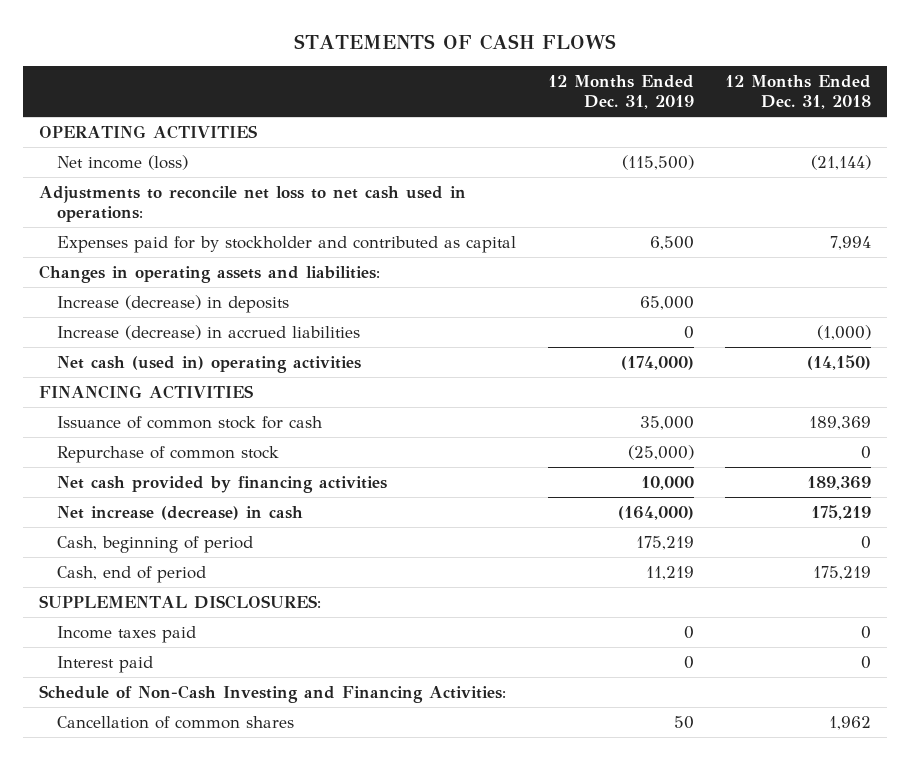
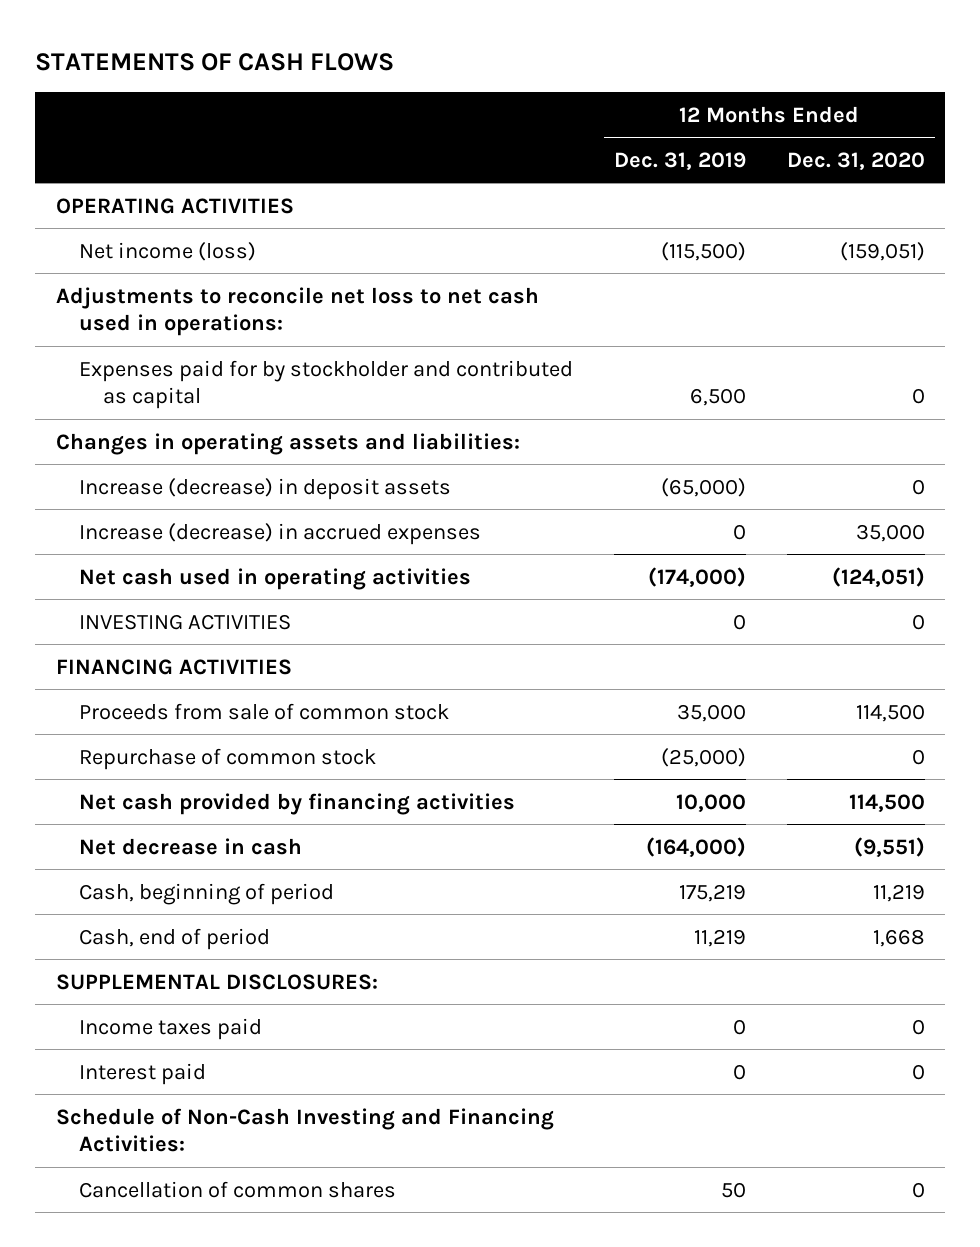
[725,75,872,109] 12 Months Ended Dec. 31, 2018 -> none
none -> [786,151,925,170] Dec. 31, 2020
[57,295,290,314] Increase (decrease) in deposits -> [79,477,452,500] Increase (decrease) in deposit assets
[639,296,694,311] 65,000 -> [661,477,747,497] (65,000)
[57,325,361,341] Increase (decrease) in accrued liabilities -> [79,522,482,545] Increase (decrease) in accrued expenses
[57,356,362,374] Net cash (used in) operating activities -> [79,567,472,590] Net cash used in operating activities
none -> [79,613,292,630] INVESTING ACTIVITIES
[57,416,323,430] Issuance of common stock for cash -> [79,702,450,720] Proceeds from sale of common stock
[57,506,304,521] Net increase (decrease) in cash -> [79,837,303,855] Net decrease in cash

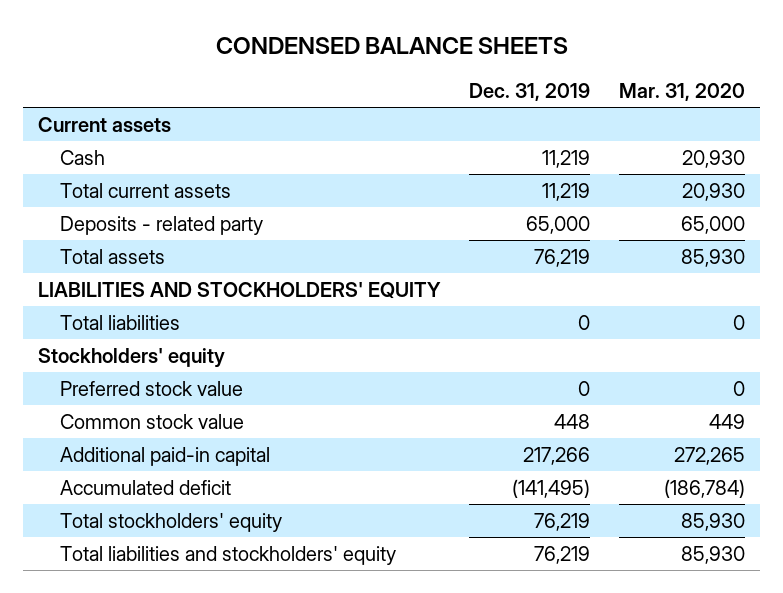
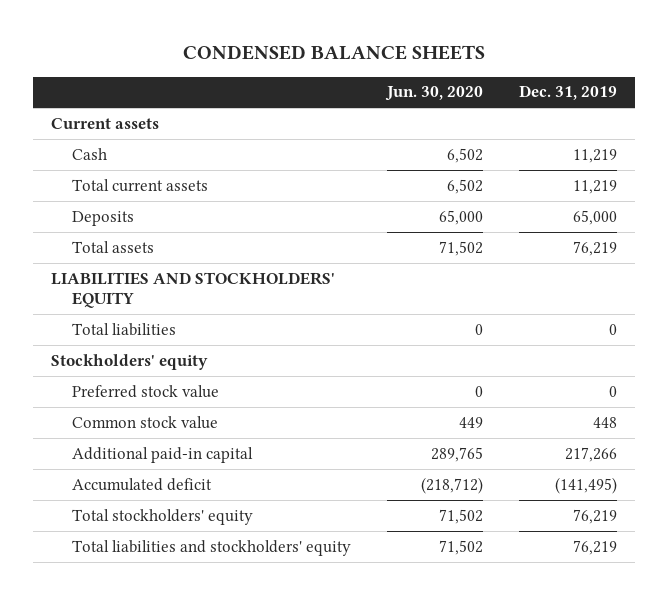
[619,83,746,102] Mar. 31, 2020 -> none
none -> [384,86,483,102] Jun. 30, 2020
[59,215,263,235] Deposits - related party -> [71,210,134,226] Deposits

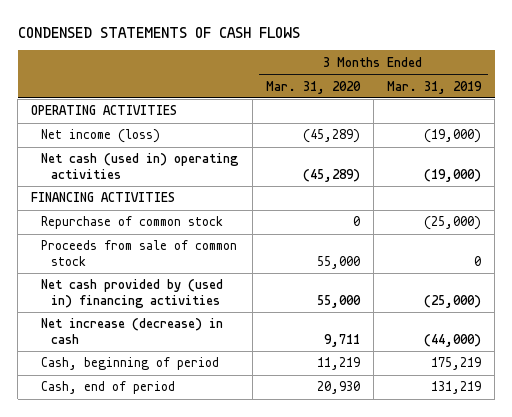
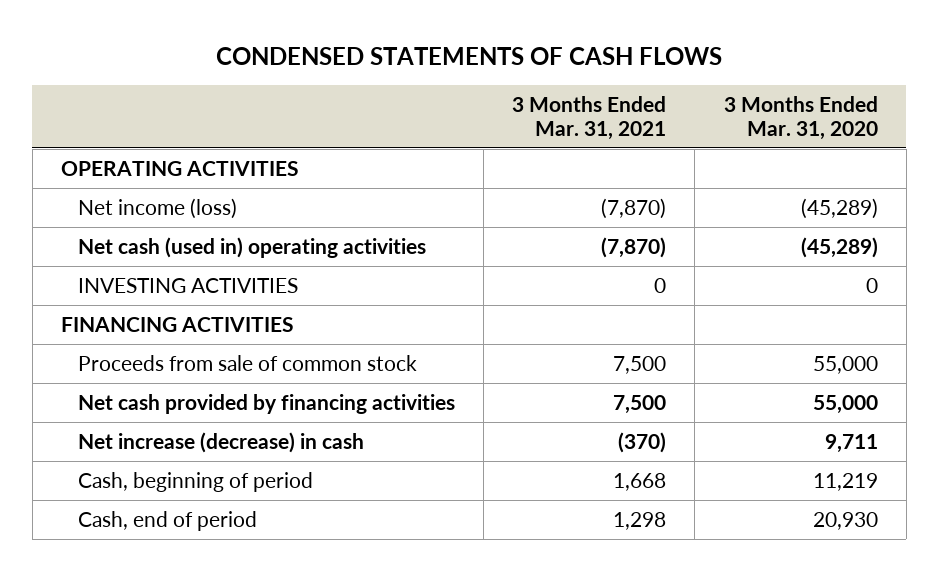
[387,80,483,94] Mar. 31, 2019 -> none
none -> [512,96,667,140] 3 Months Ended Mar. 31, 2021
none -> [78,277,299,293] INVESTING ACTIVITIES
[41,216,224,230] Repurchase of common stock -> none
[41,279,224,308] Net cash provided by (used in) financing activities -> [78,393,456,414] Net cash provided by financing activities

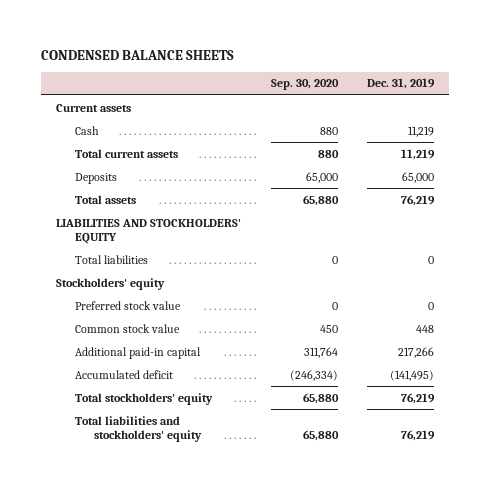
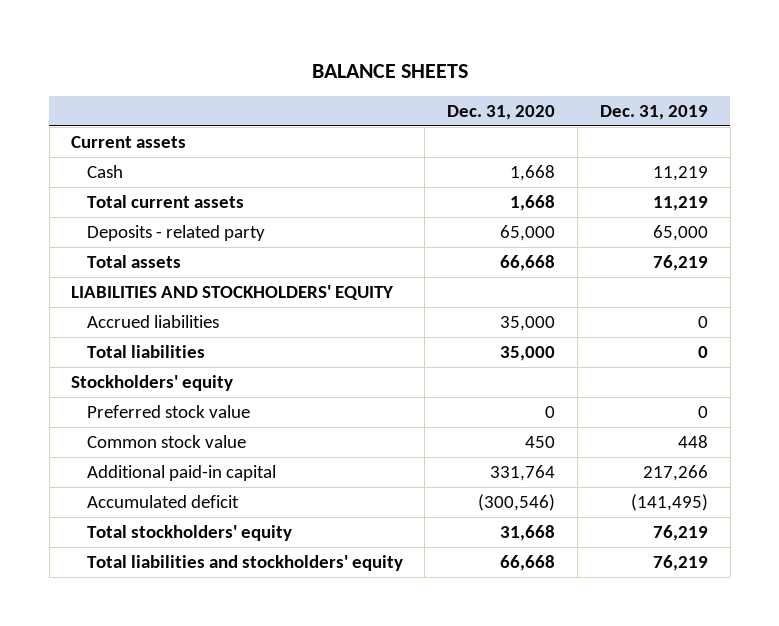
[40,49,234,60] CONDENSED BALANCE SHEETS -> [311,63,468,78] BALANCE SHEETS
[270,79,339,91] Sep. 30, 2020 -> none
none -> [447,105,556,121] Dec. 31, 2020
[75,172,118,184] Deposits -> [86,224,265,241] Deposits - related party
none -> [86,314,219,328] Accrued liabilities

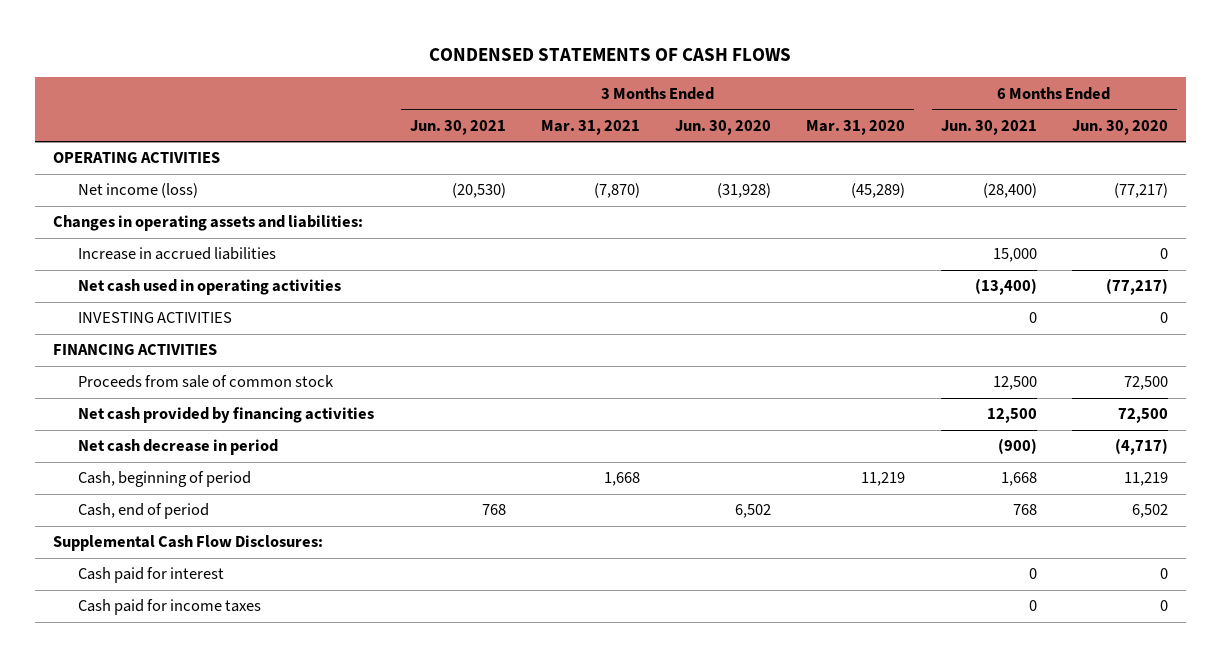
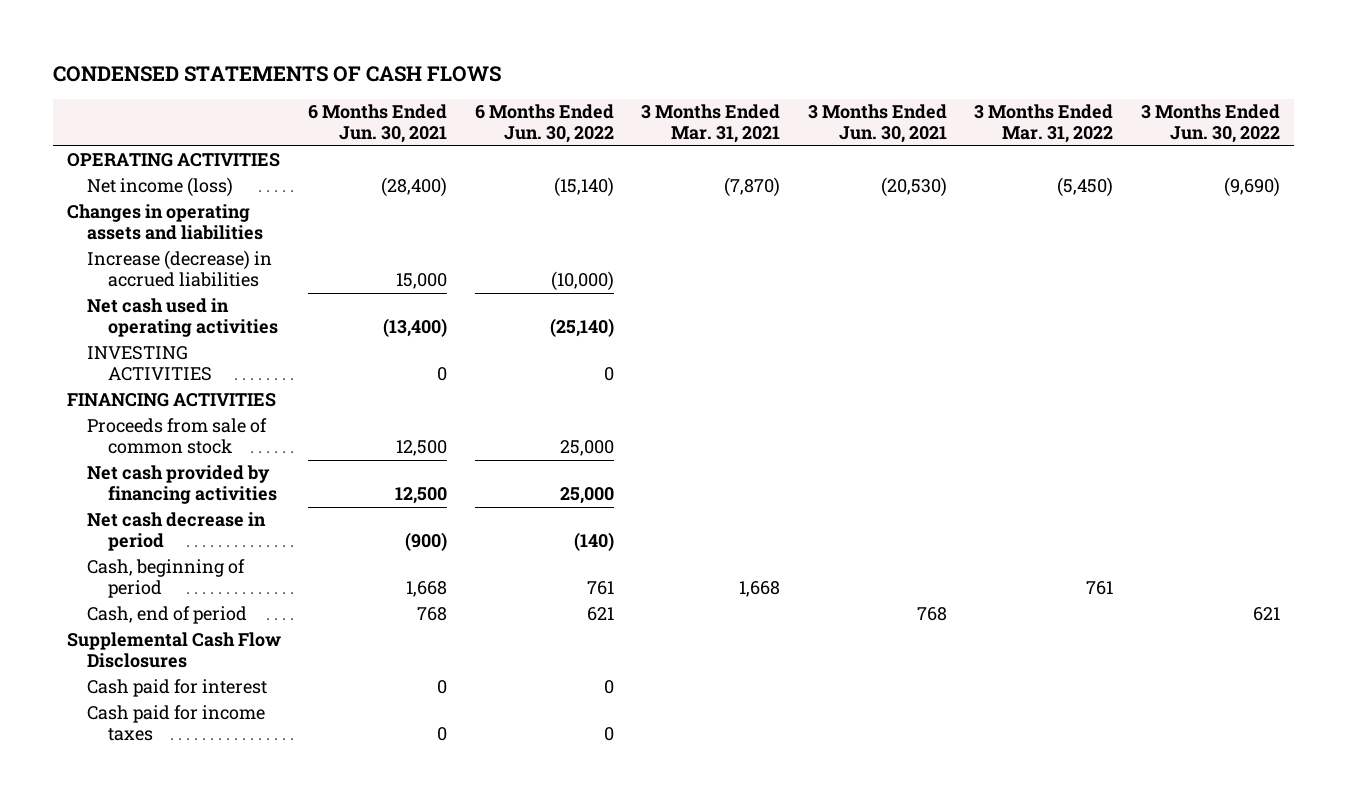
[675,119,772,135] Jun. 30, 2020 -> none
[806,119,906,135] Mar. 31, 2020 -> none
[1071,119,1168,135] Jun. 30, 2020 -> none
none -> [474,104,614,144] 6 Months Ended Jun. 30, 2022
none -> [974,104,1114,144] 3 Months Ended Mar. 31, 2022
none -> [1140,104,1280,144] 3 Months Ended Jun. 30, 2022
[52,215,363,232] Changes in operating assets and liabilities: -> [66,204,264,241] Changes in operating assets and liabilities
[78,247,277,261] Increase in accrued liabilities -> [87,250,273,288] Increase (decrease) in accrued liabilities
[52,535,323,552] Supplemental Cash Flow Disclosures: -> [66,632,281,669] Supplemental Cash Flow Disclosures

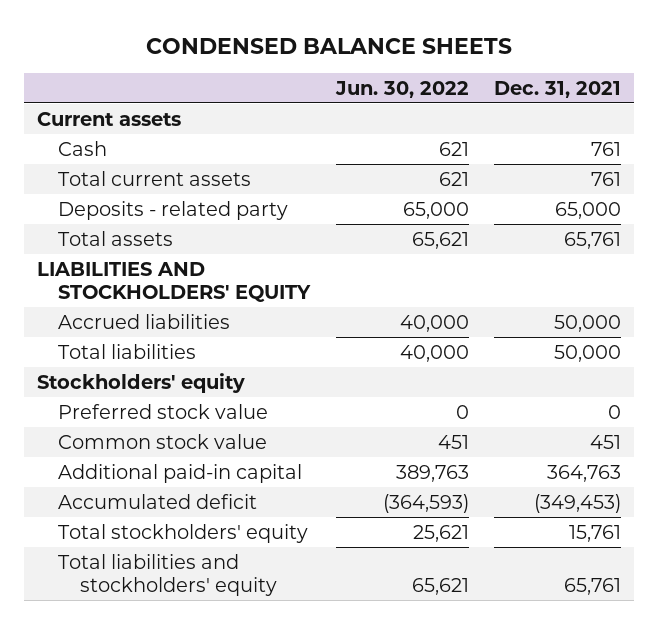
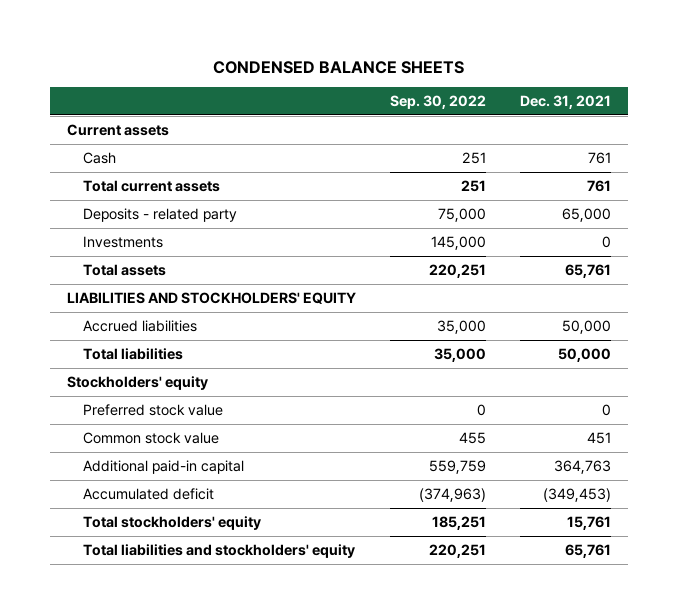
[334,80,469,98] Jun. 30, 2022 -> none
none -> [390,94,487,109] Sep. 30, 2022
none -> [82,235,163,248] Investments

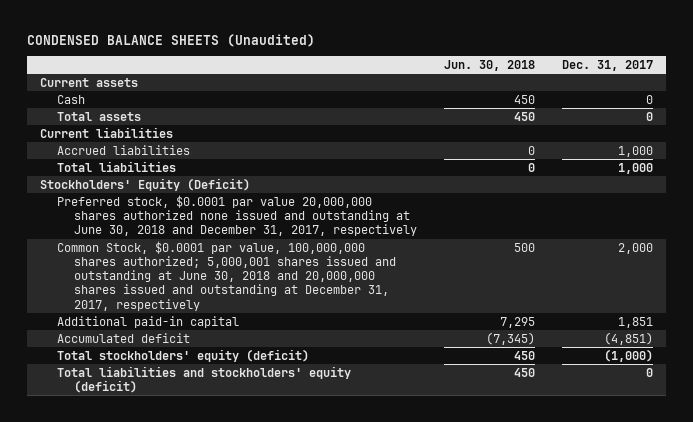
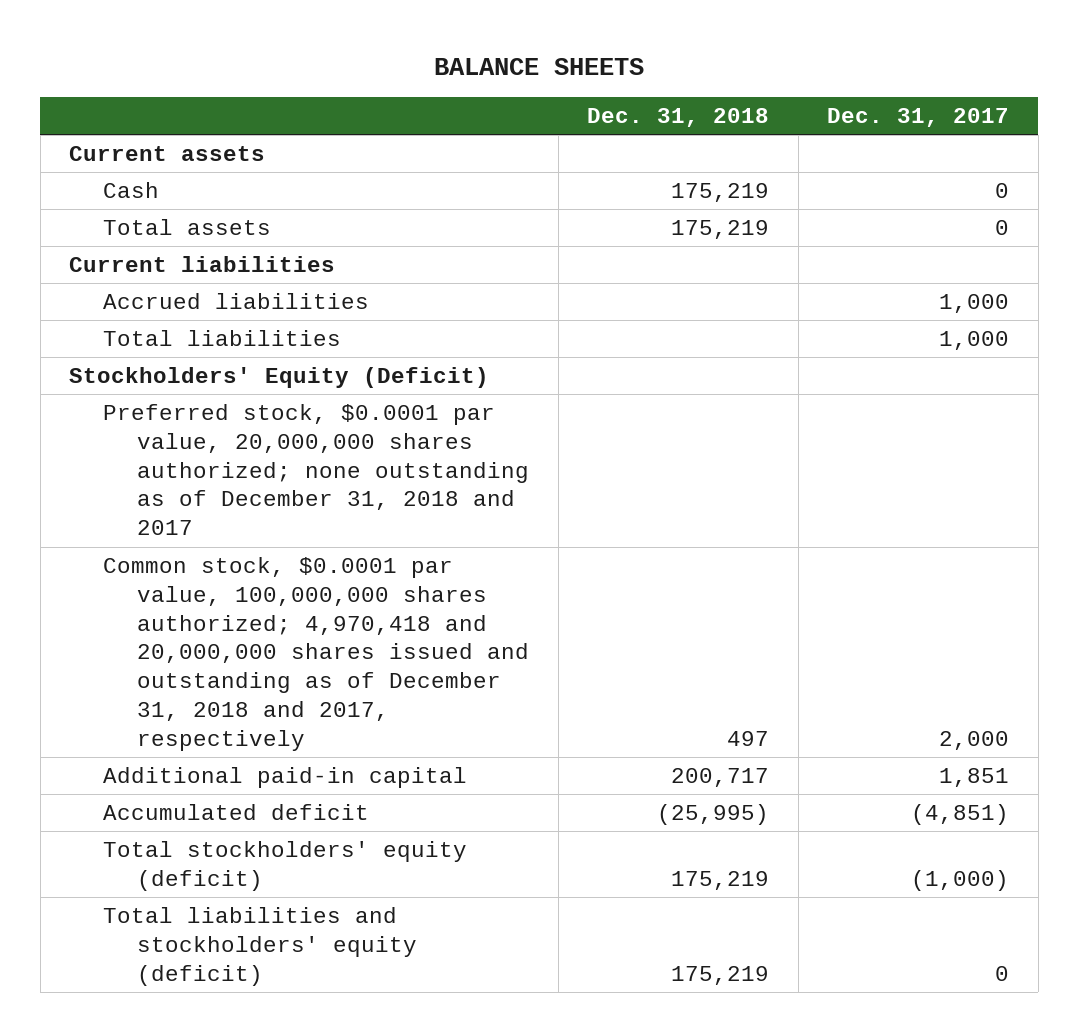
[26,33,315,47] CONDENSED BALANCE SHEETS (Unaudited) -> [434,57,645,75] BALANCE SHEETS
[444,59,536,71] Jun. 30, 2018 -> none
none -> [587,108,770,128] Dec. 31, 2018
[57,194,418,237] Preferred stock, $0.0001 par value 20,000,000 shares authorized none issued and outstanding at June 30, 2018 and December 31, 2017, respectively -> [103,403,530,536] Preferred stock, $0.0001 par value, 20,000,000 shares authorized; none outstanding as of December 31, 2018 and 2017
[57,240,397,311] Common Stock, $0.0001 par value, 100,000,000 shares authorized; 5,000,001 shares issued and outstanding at June 30, 2018 and 20,000,000 shares issued and outstanding at December 31, 2017, respectively -> [103,556,530,751] Common stock, $0.0001 par value, 100,000,000 shares authorized; 4,970,418 and 20,000,000 shares issued and outstanding as of December 31, 2018 and 2017, respectively

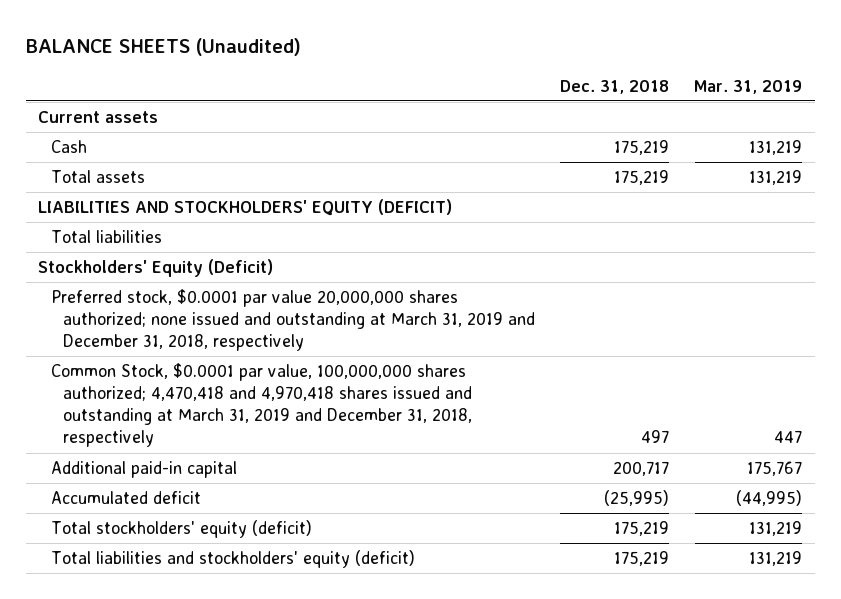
[434,57,645,75] BALANCE SHEETS -> [25,38,301,57] BALANCE SHEETS (Unaudited)
[827,108,1010,128] Dec. 31, 2017 -> none
none -> [694,79,803,94] Mar. 31, 2019
[68,255,335,272] Current liabilities -> none
[103,292,370,309] Accrued liabilities -> none
none -> [38,199,453,217] LIABILITIES AND STOCKHOLDERS' EQUITY (DEFICIT)
[103,403,530,536] Preferred stock, $0.0001 par value, 20,000,000 shares authorized; none outstanding as of December 31, 2018 and 2017 -> [50,289,536,352] Preferred stock, $0.0001 par value 20,000,000 shares authorized; none issued and outstanding at March 31, 2019 and December 31, 2018, respectively
[103,556,530,751] Common stock, $0.0001 par value, 100,000,000 shares authorized; 4,970,418 and 20,000,000 shares issued and outstanding as of December 31, 2018 and 2017, respectively -> [50,363,473,448] Common Stock, $0.0001 par value, 100,000,000 shares authorized; 4,470,418 and 4,970,418 shares issued and outstanding at March 31, 2019 and December 31, 2018, respectively

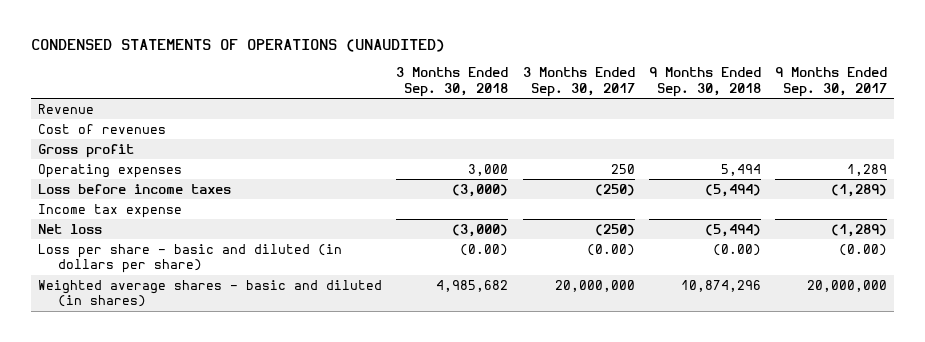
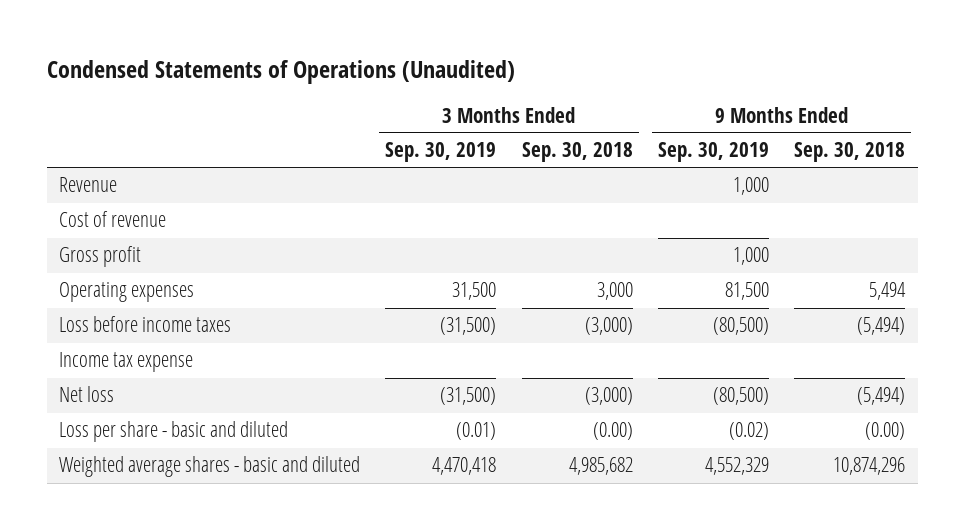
[31,39,446,53] CONDENSED STATEMENTS OF OPERATIONS (UNAUDITED) -> [46,60,515,85] Condensed Statements of Operations (Unaudited)
[522,67,635,97] 3 Months Ended Sep. 30, 2017 -> none
[775,67,888,97] 9 Months Ended Sep. 30, 2017 -> none
none -> [385,142,497,163] Sep. 30, 2019
none -> [657,142,769,163] Sep. 30, 2019
[38,123,167,134] Cost of revenues -> [59,211,167,228] Cost of revenue
[38,243,343,274] Loss per share - basic and diluted (in dollars per share) -> [59,421,289,443] Loss per share - basic and diluted
[38,279,383,308] Weighted average shares - basic and diluted (in shares) -> [59,456,361,478] Weighted average shares - basic and diluted

